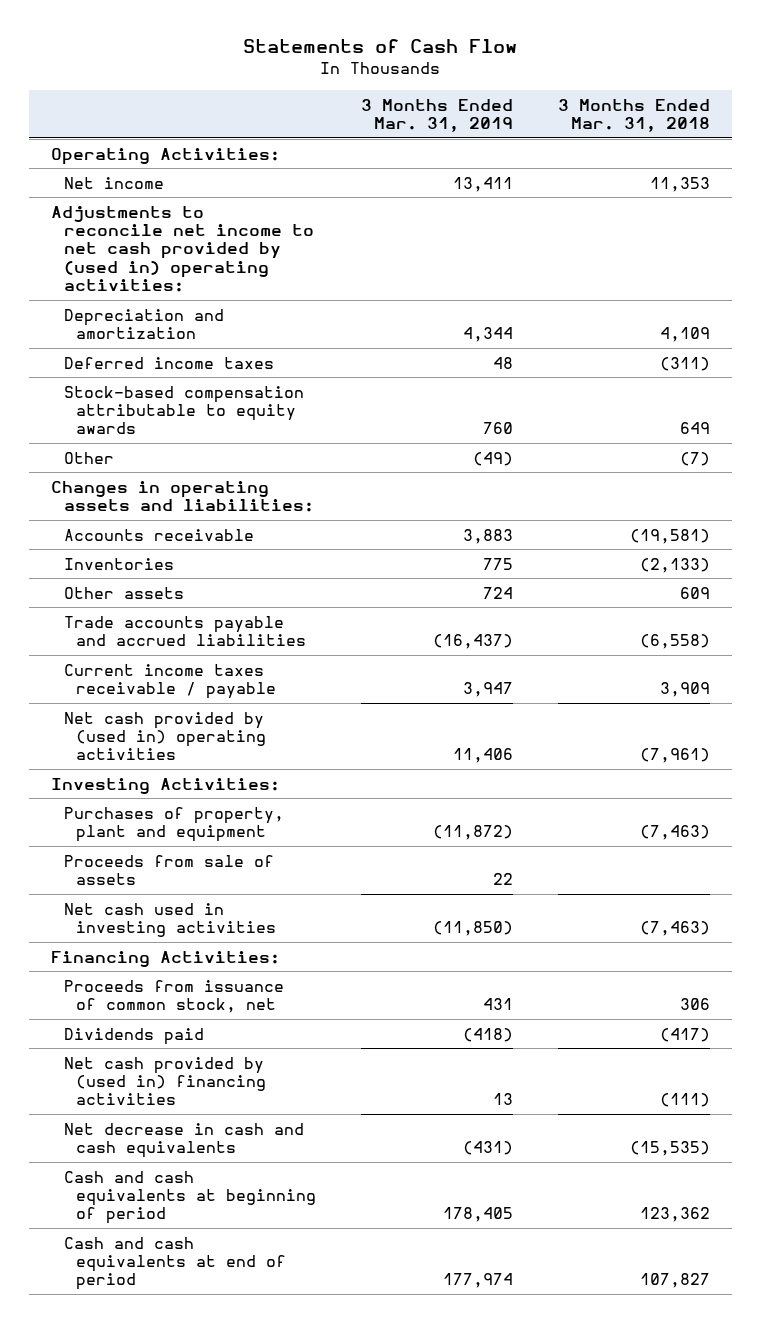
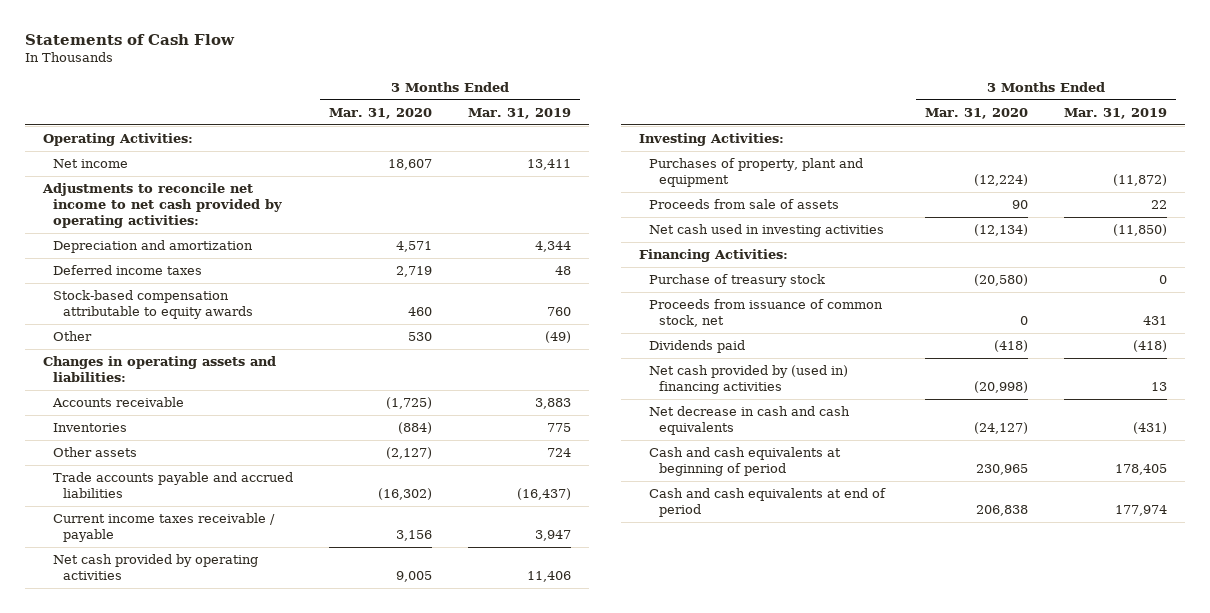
[557,98,710,133] 3 Months Ended Mar. 31, 2018 -> none
none -> [329,108,433,120] Mar. 31, 2020
[50,205,314,293] Adjustments to reconcile net income to net cash provided by (used in) operating activities: -> [41,183,282,229] Adjustments to reconcile net income to net cash provided by operating activities:
[63,711,267,761] Net cash provided by (used in) operating activities -> [52,554,258,581] Net cash provided by operating activities
none -> [649,274,826,288] Purchase of treasury stock

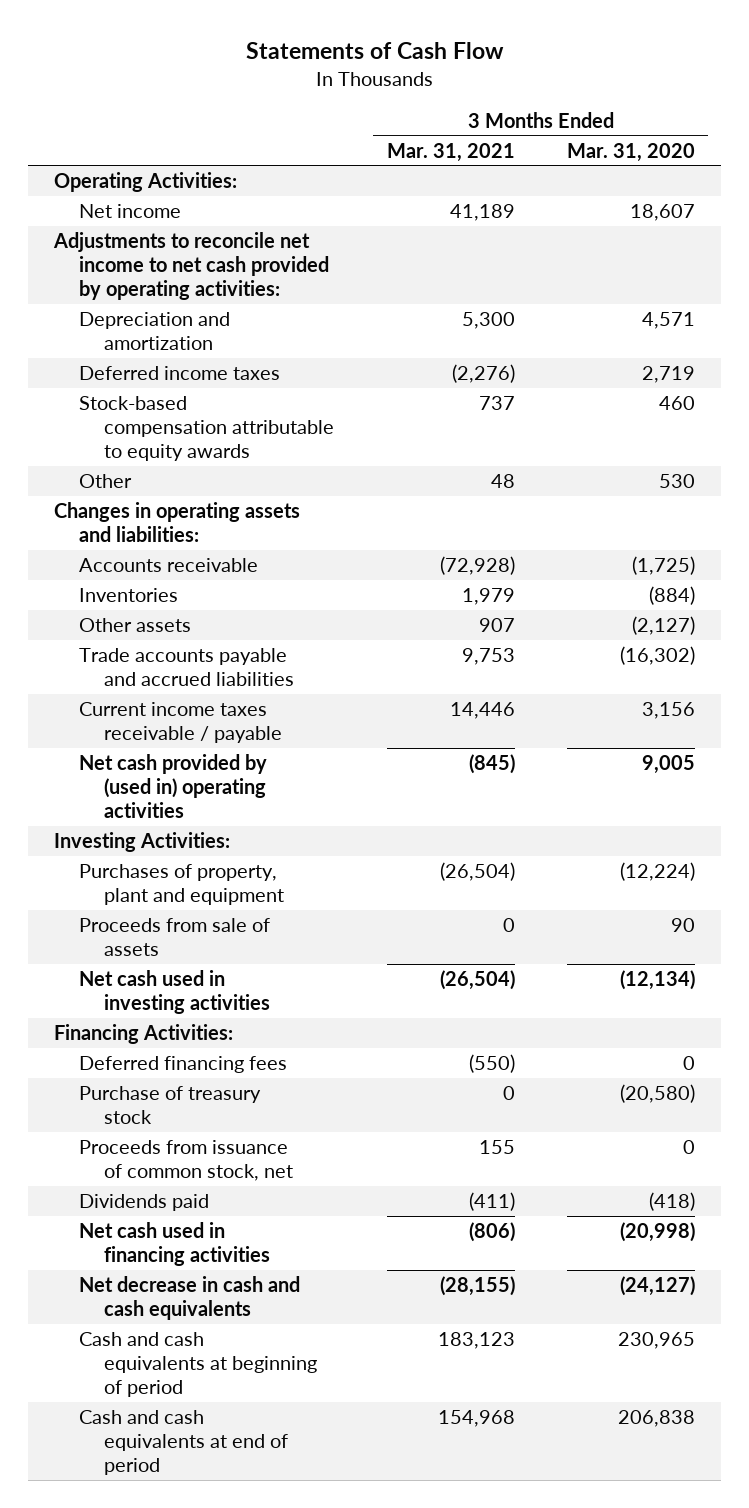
[468,108,572,120] Mar. 31, 2019 -> none
none -> [386,142,515,162] Mar. 31, 2021
[52,554,258,581] Net cash provided by operating activities -> [79,753,268,819] Net cash provided by (used in) operating activities
none -> [79,1055,288,1073] Deferred financing fees
[649,365,849,395] Net cash provided by (used in) financing activities -> [79,1221,270,1267] Net cash used in financing activities

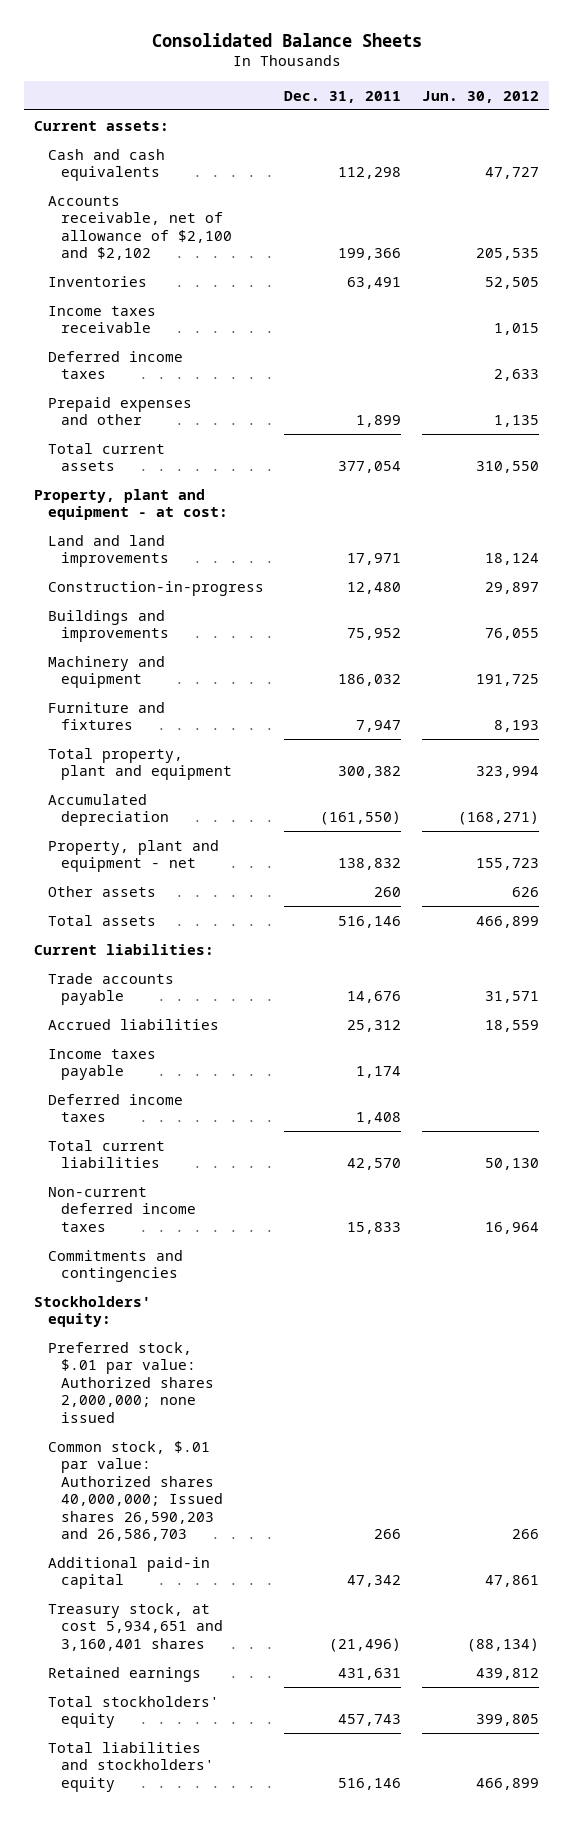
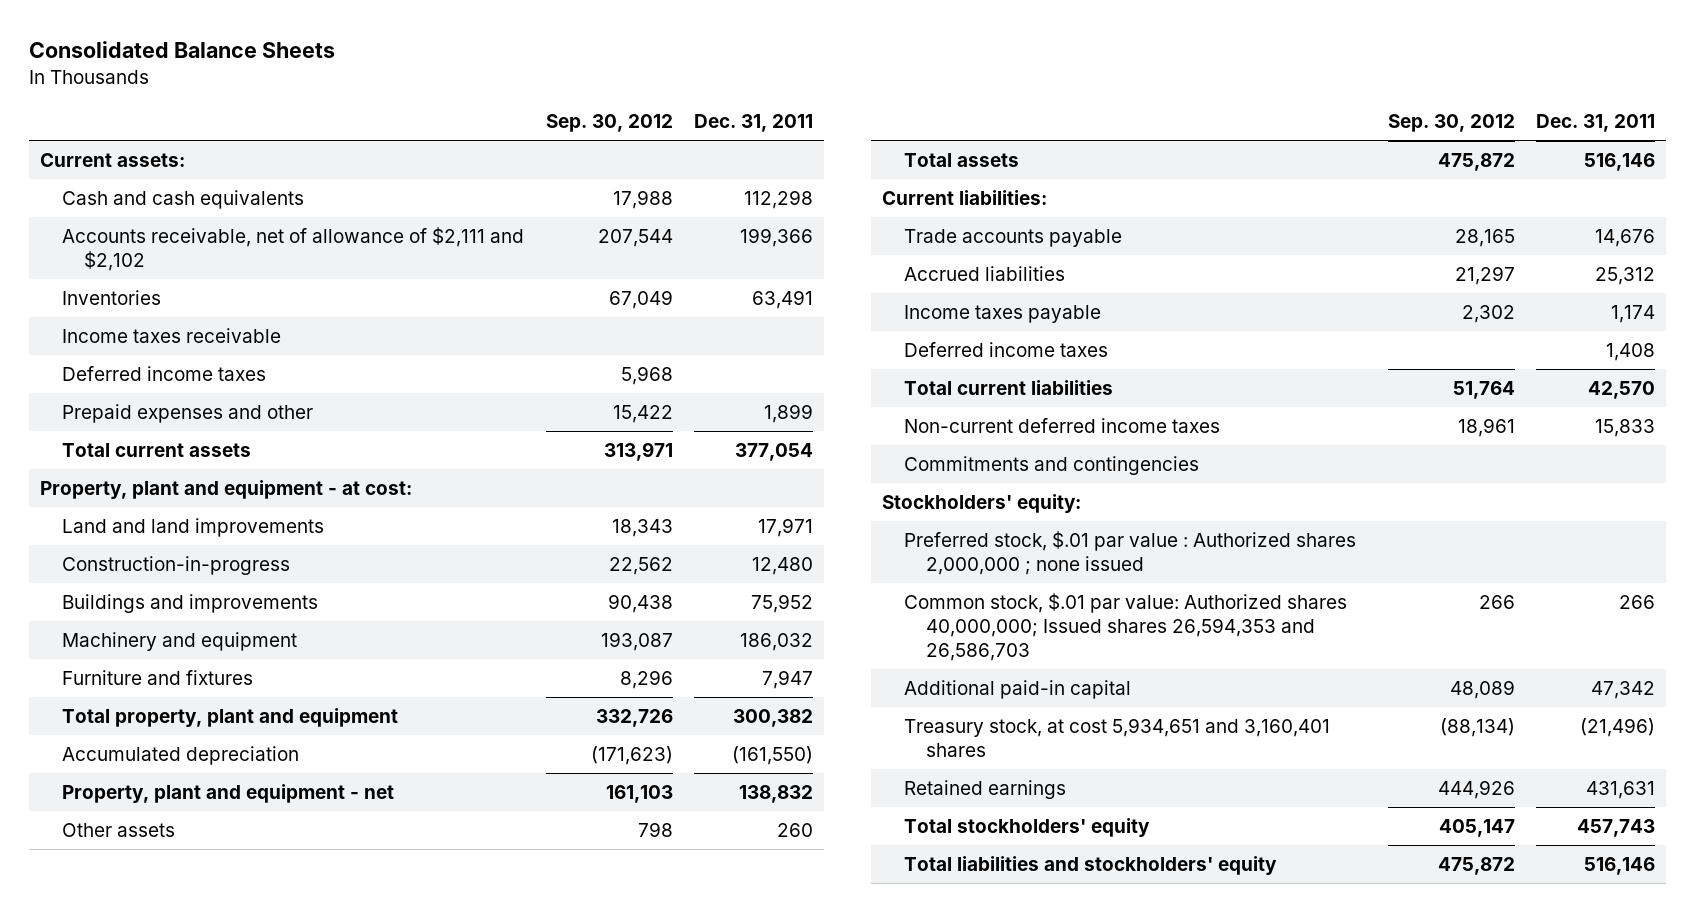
[421,90,539,103] Jun. 30, 2012 -> none
none -> [545,114,673,133] Sep. 30, 2012
[47,195,232,261] Accounts receivable, net of allowance of $2,100 and $2,102 -> [61,226,524,271] Accounts receivable, net of allowance of $2,111 and $2,102
[47,1341,214,1423] Preferred stock, $.01 par value: Authorized shares 2,000,000; none issued -> [903,530,1356,575] Preferred stock, $.01 par value : Authorized shares 2,000,000 ; none issued
[47,1440,223,1542] Common stock, $.01 par value: Authorized shares 40,000,000; Issued shares 26,590,203 and 26,586,703 -> [903,592,1347,661] Common stock, $.01 par value: Authorized shares 40,000,000; Issued shares 26,594,353 and 26,586,703

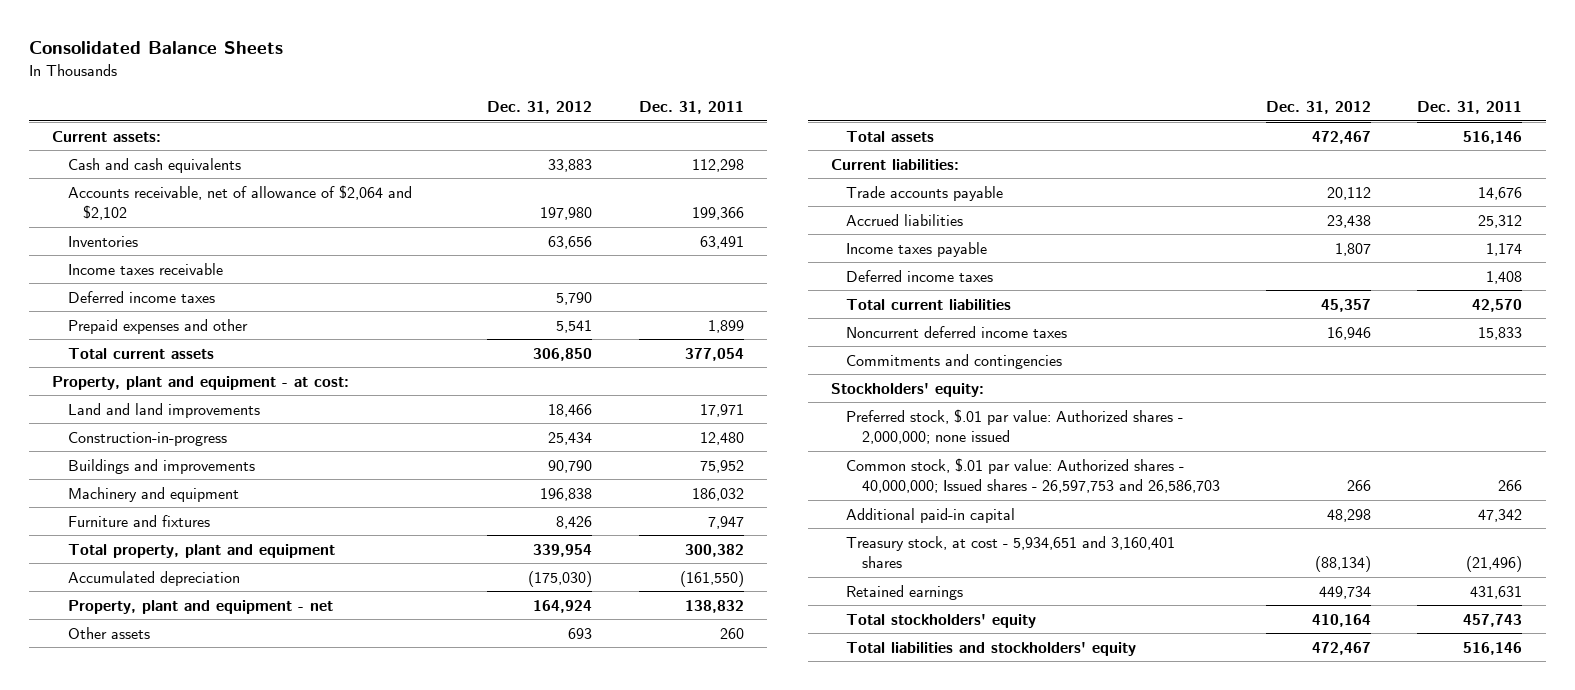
[545,114,673,133] Sep. 30, 2012 -> none
none -> [487,101,593,115] Dec. 31, 2012
[61,226,524,271] Accounts receivable, net of allowance of $2,111 and $2,102 -> [67,184,412,221] Accounts receivable, net of allowance of $2,064 and $2,102
[903,417,1220,433] Non-current deferred income taxes -> [846,325,1068,338] Noncurrent deferred income taxes
[903,530,1356,575] Preferred stock, $.01 par value : Authorized shares 2,000,000 ; none issued -> [846,408,1184,445] Preferred stock, $.01 par value: Authorized shares - 2,000,000; none issued
[903,592,1347,661] Common stock, $.01 par value: Authorized shares 40,000,000; Issued shares 26,594,353 and 26,586,703 -> [846,457,1220,494] Common stock, $.01 par value: Authorized shares - 40,000,000; Issued shares - 26,597,753 and 26,586,703
[903,717,1330,757] Treasury stock, at cost 5,934,651 and 3,160,401 shares -> [846,535,1176,569] Treasury stock, at cost - 5,934,651 and 3,160,401 shares

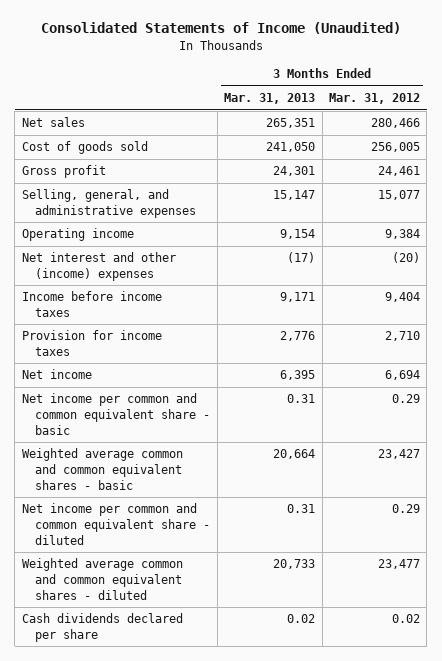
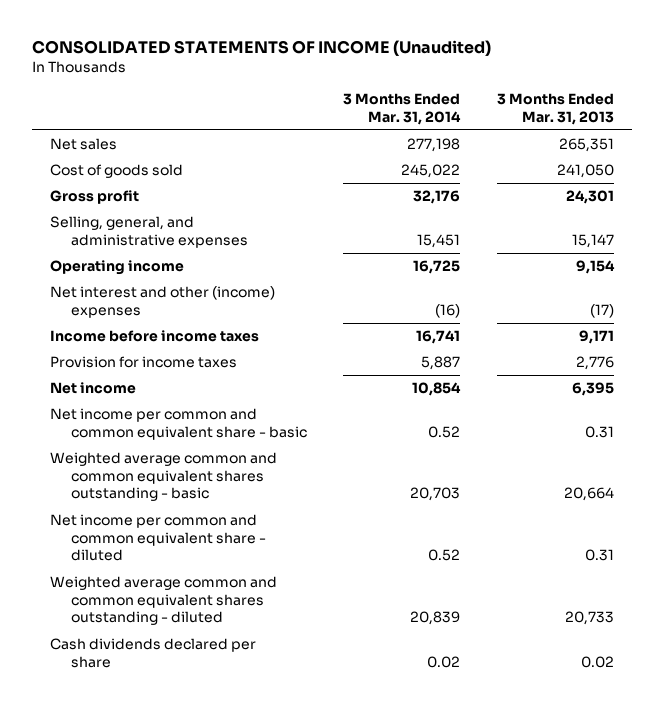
[40,22,401,35] Consolidated Statements of Income (Unaudited) -> [31,40,491,57] CONSOLIDATED STATEMENTS OF INCOME (Unaudited)
[328,93,420,105] Mar. 31, 2012 -> none
none -> [343,93,462,125] 3 Months Ended Mar. 31, 2014
[21,448,183,490] Weighted average common and common equivalent shares - basic -> [49,452,277,502] Weighted average common and common equivalent shares outstanding - basic
[21,558,183,600] Weighted average common and common equivalent shares - diluted -> [49,576,277,626] Weighted average common and common equivalent shares outstanding - diluted

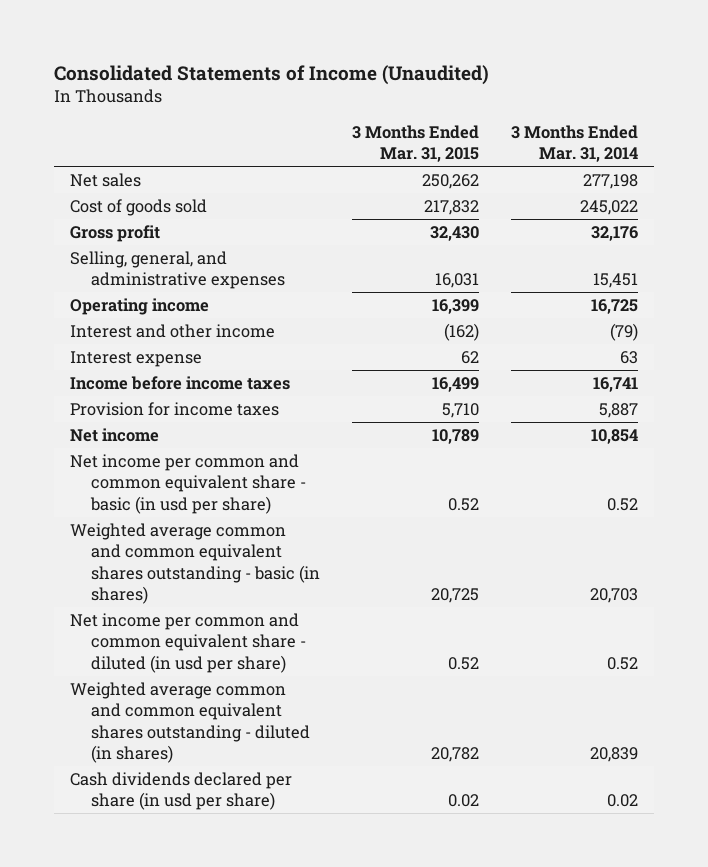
[31,40,491,57] CONSOLIDATED STATEMENTS OF INCOME (Unaudited) -> [53,64,489,85] Consolidated Statements of Income (Unaudited)
[496,93,614,125] 3 Months Ended Mar. 31, 2013 -> none
none -> [351,124,479,163] 3 Months Ended Mar. 31, 2015
[49,286,275,318] Net interest and other (income) expenses -> [70,324,276,339] Interest and other income
[435,303,461,318] (16) -> [610,323,639,342] (79)
none -> [70,351,203,368] Interest expense
[49,408,308,440] Net income per common and common equivalent share - basic -> [70,454,306,514] Net income per common and common equivalent share - basic (in usd per share)
[49,452,277,502] Weighted average common and common equivalent shares outstanding - basic -> [70,523,320,604] Weighted average common and common equivalent shares outstanding - basic (in shares)
[49,514,267,562] Net income per common and common equivalent share - diluted -> [70,613,306,673] Net income per common and common equivalent share - diluted (in usd per share)
[49,576,277,626] Weighted average common and common equivalent shares outstanding - diluted -> [70,682,310,763] Weighted average common and common equivalent shares outstanding - diluted (in shares)
[49,638,256,668] Cash dividends declared per share -> [70,772,293,811] Cash dividends declared per share (in usd per share)

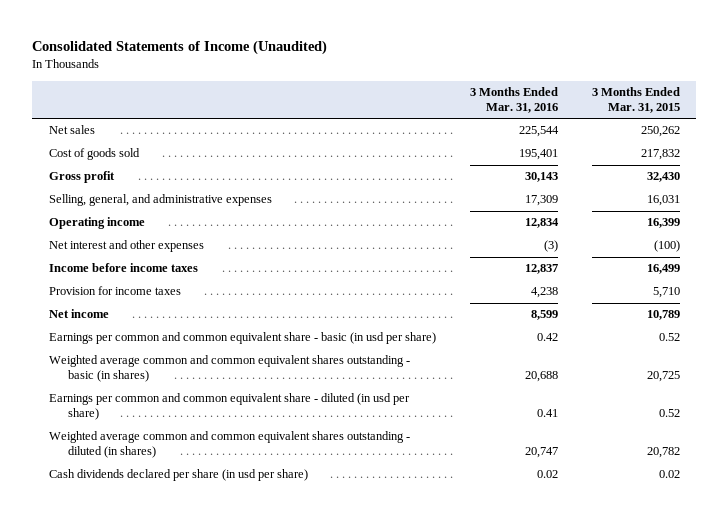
[511,124,639,163] 3 Months Ended Mar. 31, 2014 -> none
none -> [469,87,558,113] 3 Months Ended Mar. 31, 2016
[70,351,203,368] Interest expense -> none
[70,324,276,339] Interest and other income -> [48,240,204,253] Net interest and other expenses
[443,323,479,342] (162) -> [653,240,680,253] (100)
[70,454,306,514] Net income per common and common equivalent share - basic (in usd per share) -> [48,332,436,345] Earnings per common and common equivalent share - basic (in usd per share)
[70,613,306,673] Net income per common and common equivalent share - diluted (in usd per share) -> [48,393,410,421] Earnings per common and common equivalent share - diluted (in usd per share)

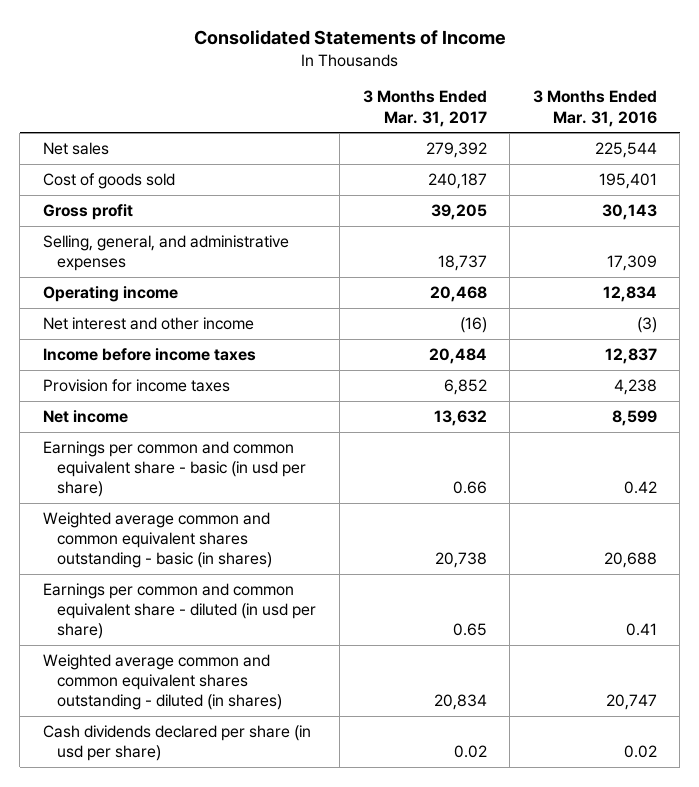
[31,40,327,56] Consolidated Statements of Income (Unaudited) -> [193,30,506,46] Consolidated Statements of Income
[591,87,680,113] 3 Months Ended Mar. 31, 2015 -> none
none -> [362,90,487,127] 3 Months Ended Mar. 31, 2017
[48,240,204,253] Net interest and other expenses -> [42,316,254,330] Net interest and other income

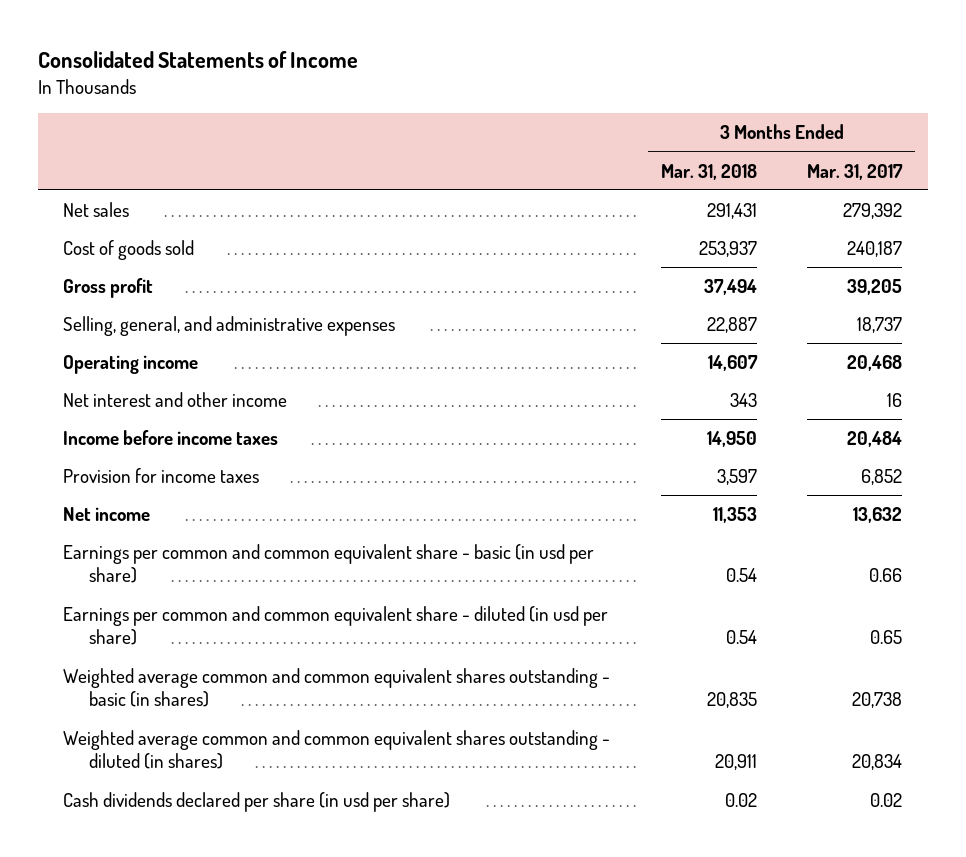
[532,90,657,127] 3 Months Ended Mar. 31, 2016 -> none
none -> [660,163,757,180] Mar. 31, 2018
[459,316,487,333] (16) -> [887,393,903,408] 16
[42,511,273,569] Weighted average common and common equivalent shares outstanding - basic (in shares) -> [63,668,611,708] Weighted average common and common equivalent shares outstanding - basic (in shares)

